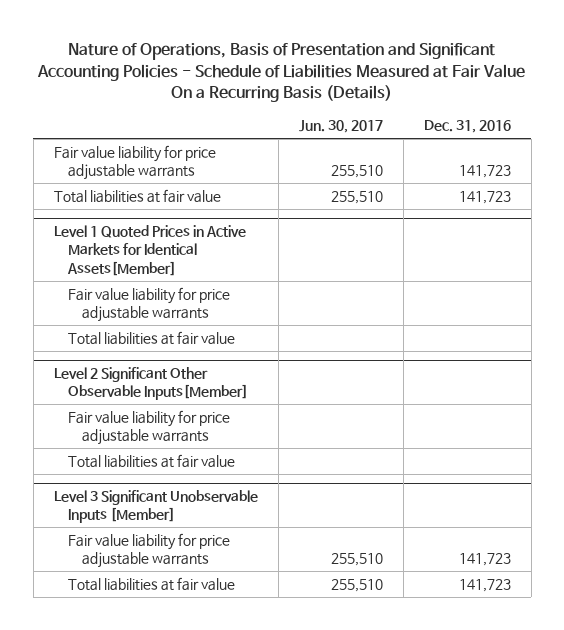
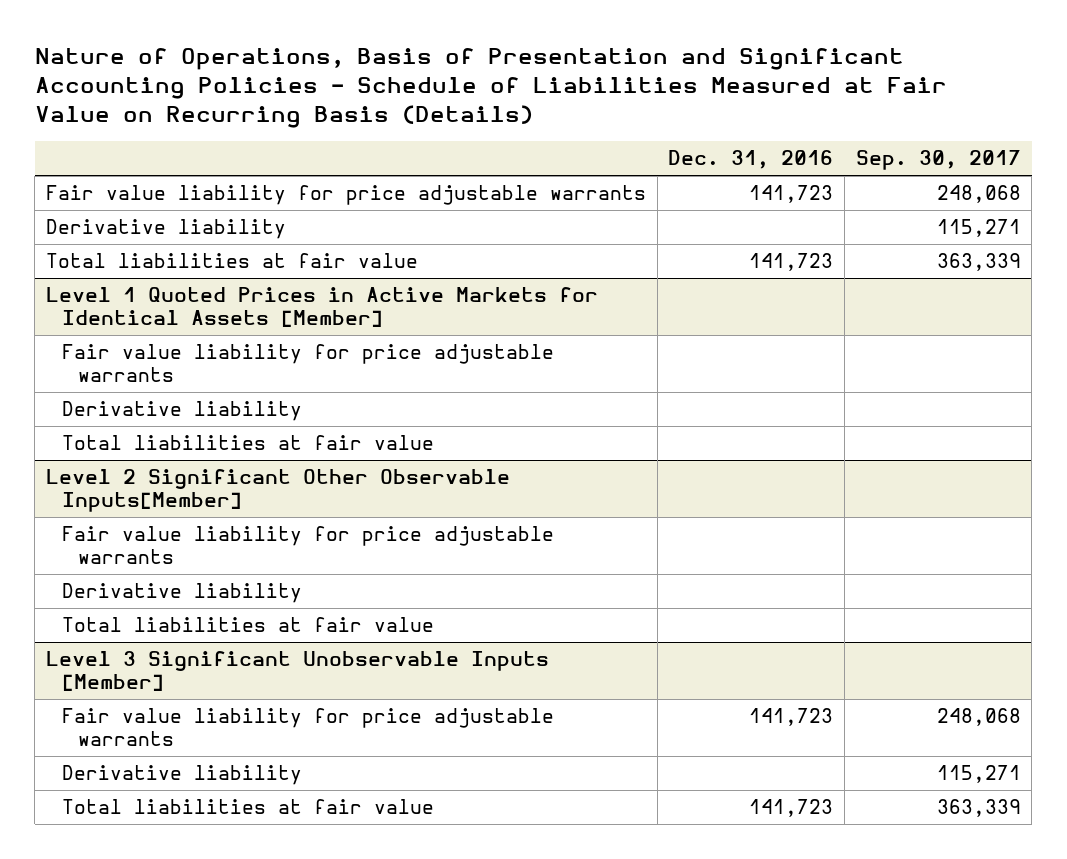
[37,42,526,103] Nature of Operations, Basis of Presentation and Significant Accounting Policies - Schedule of Liabilities Measured at Fair Value On a Recurring Basis (Details) -> [34,47,947,128] Nature of Operations, Basis of Presentation and Significant Accounting Policies - Schedule of Liabilities Measured at Fair Value on Recurring Basis (Details)
[298,120,383,134] Jun. 30, 2017 -> none
none -> [855,149,1021,170] Sep. 30, 2017
none -> [45,219,286,240] Derivative liability
[53,225,246,276] Level 1 Quoted Prices in Active Markets for Identical Assets[Member] -> [45,287,598,327] Level 1 Quoted Prices in Active Markets for Identical Assets [Member]
none -> [62,401,303,422] Derivative liability
none -> [62,583,303,604] Derivative liability
none -> [62,765,303,786] Derivative liability

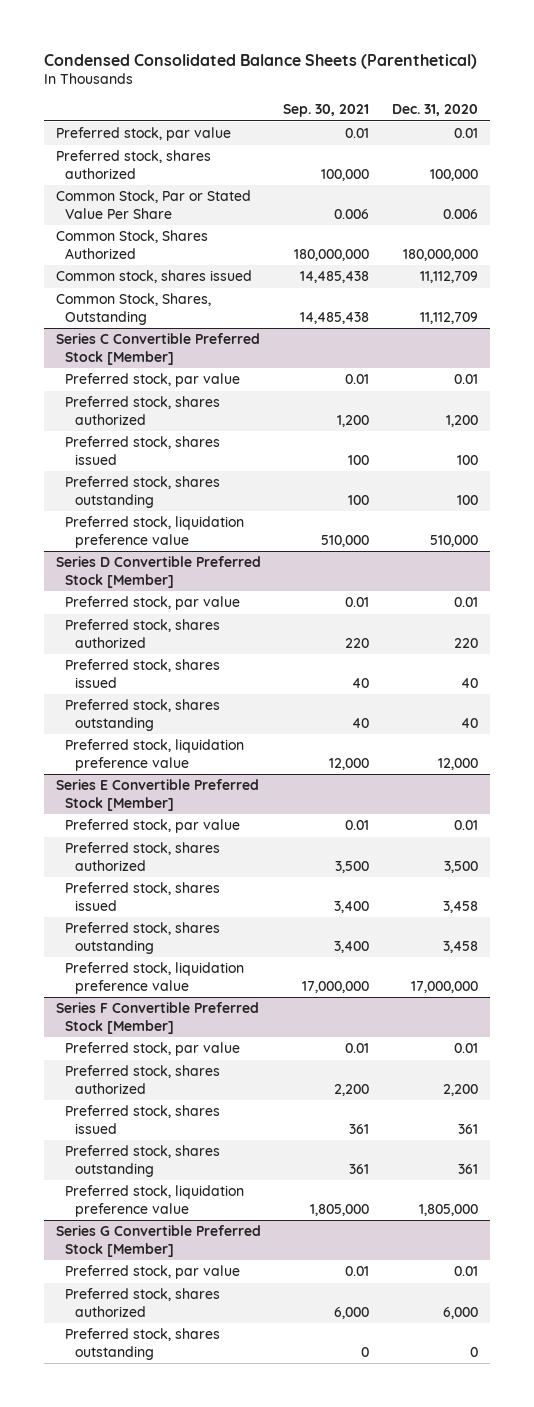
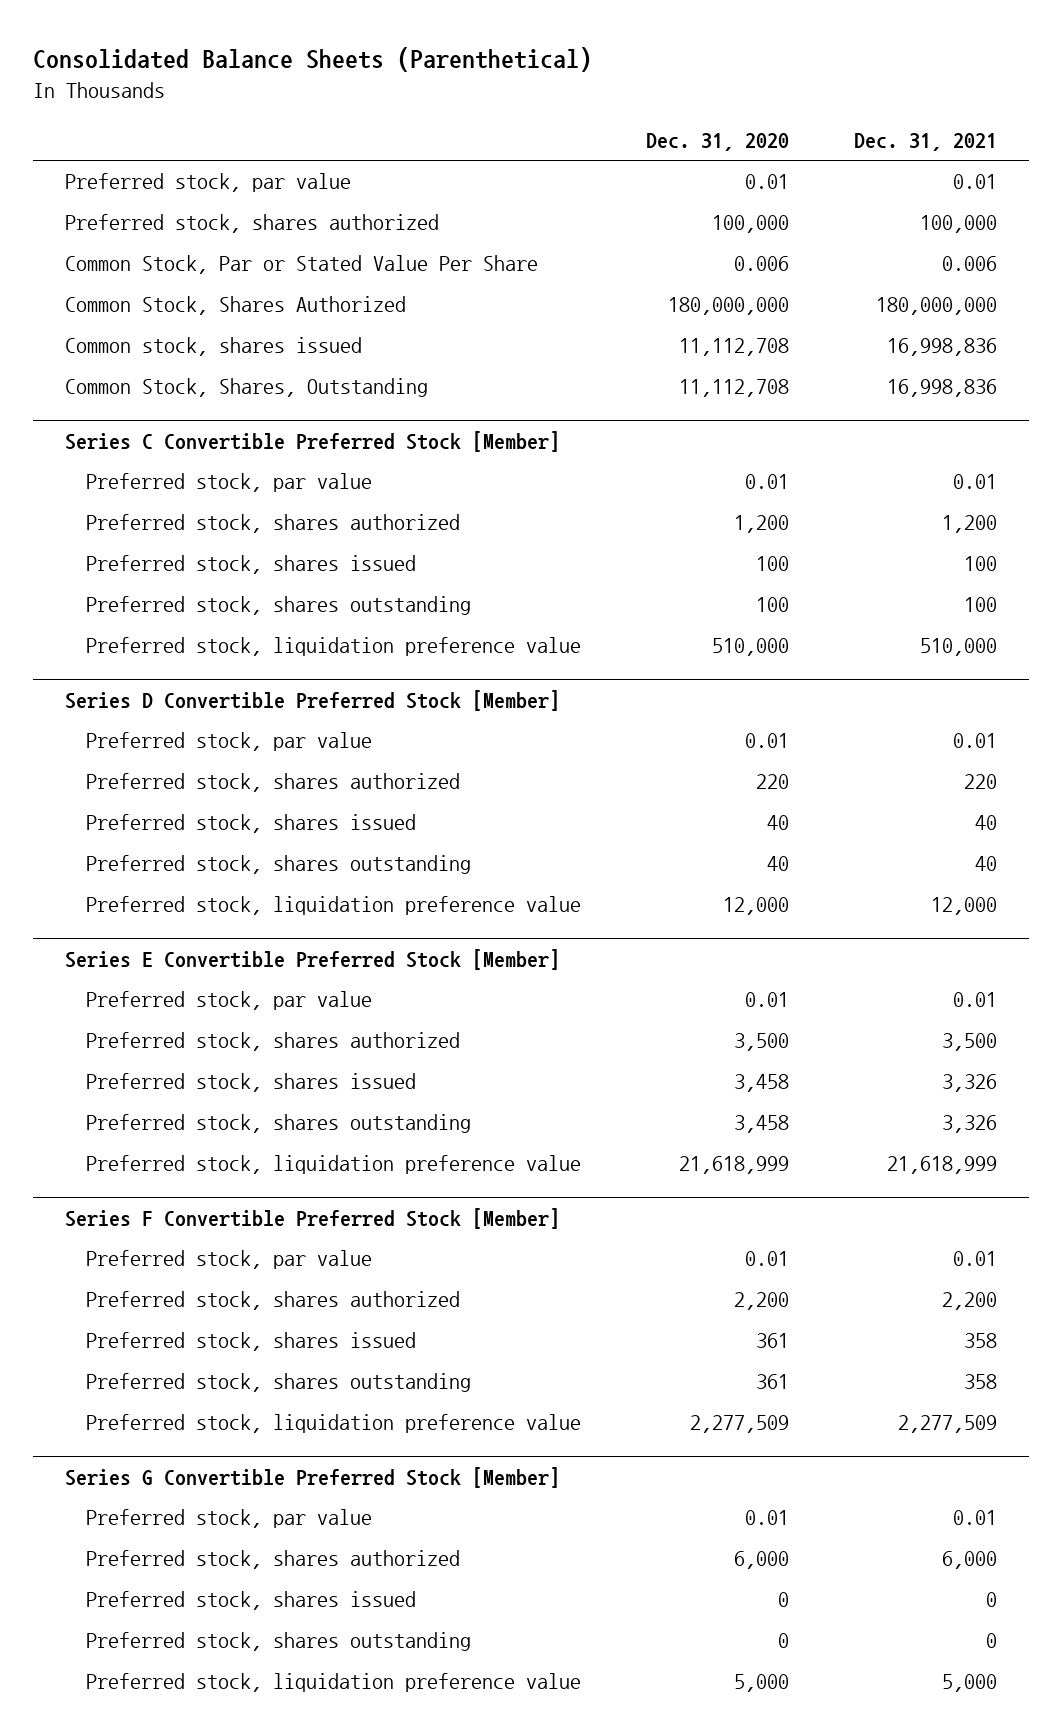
[44,53,478,69] Condensed Consolidated Balance Sheets (Parenthetical) -> [32,47,592,73] Consolidated Balance Sheets (Parenthetical)
[283,104,370,118] Sep. 30, 2021 -> none
none -> [853,132,997,151] Dec. 31, 2021
[420,271,479,284] 11,112,709 -> [678,338,789,357] 11,112,708
[420,311,479,324] 11,112,709 -> [678,379,789,398] 11,112,708
[411,980,479,993] 17,000,000 -> [678,1156,789,1175] 21,618,999
[419,1203,479,1216] 1,805,000 -> [689,1415,789,1434] 2,277,509
none -> [86,1591,417,1611] Preferred stock, shares issued
none -> [86,1673,582,1693] Preferred stock, liquidation preference value

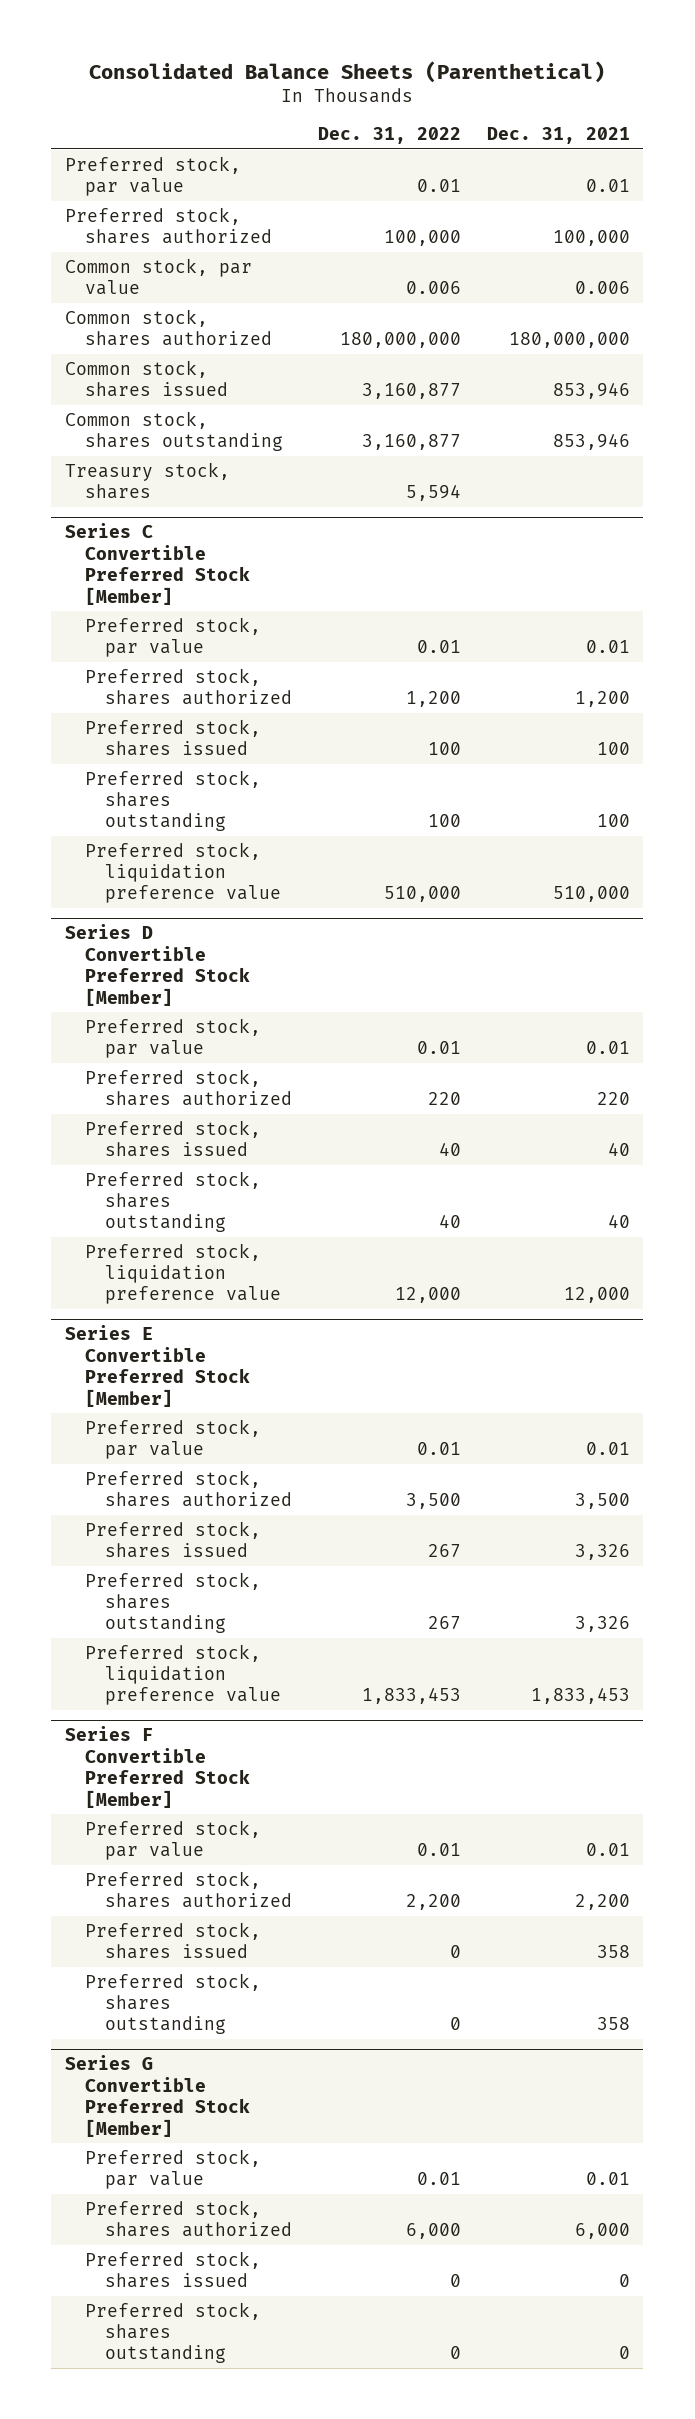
[645,132,789,151] Dec. 31, 2020 -> none
none -> [318,127,462,145] Dec. 31, 2022
[65,255,539,275] Common Stock, Par or Stated Value Per Share -> [64,257,252,296] Common stock, par value
[65,296,407,316] Common Stock, Shares Authorized -> [64,308,272,347] Common stock, shares authorized
[886,338,997,357] 16,998,836 -> [553,382,631,400] 853,946
[65,378,429,398] Common Stock, Shares, Outstanding -> [64,410,283,452] Common stock, shares outstanding
[886,379,997,398] 16,998,836 -> [553,433,631,451] 853,946
none -> [64,461,230,500] Treasury stock, shares
[886,1156,997,1175] 21,618,999 -> [531,1687,631,1705] 1,833,453
[86,1414,582,1434] Preferred stock, liquidation preference value -> none
[86,1673,582,1693] Preferred stock, liquidation preference value -> none

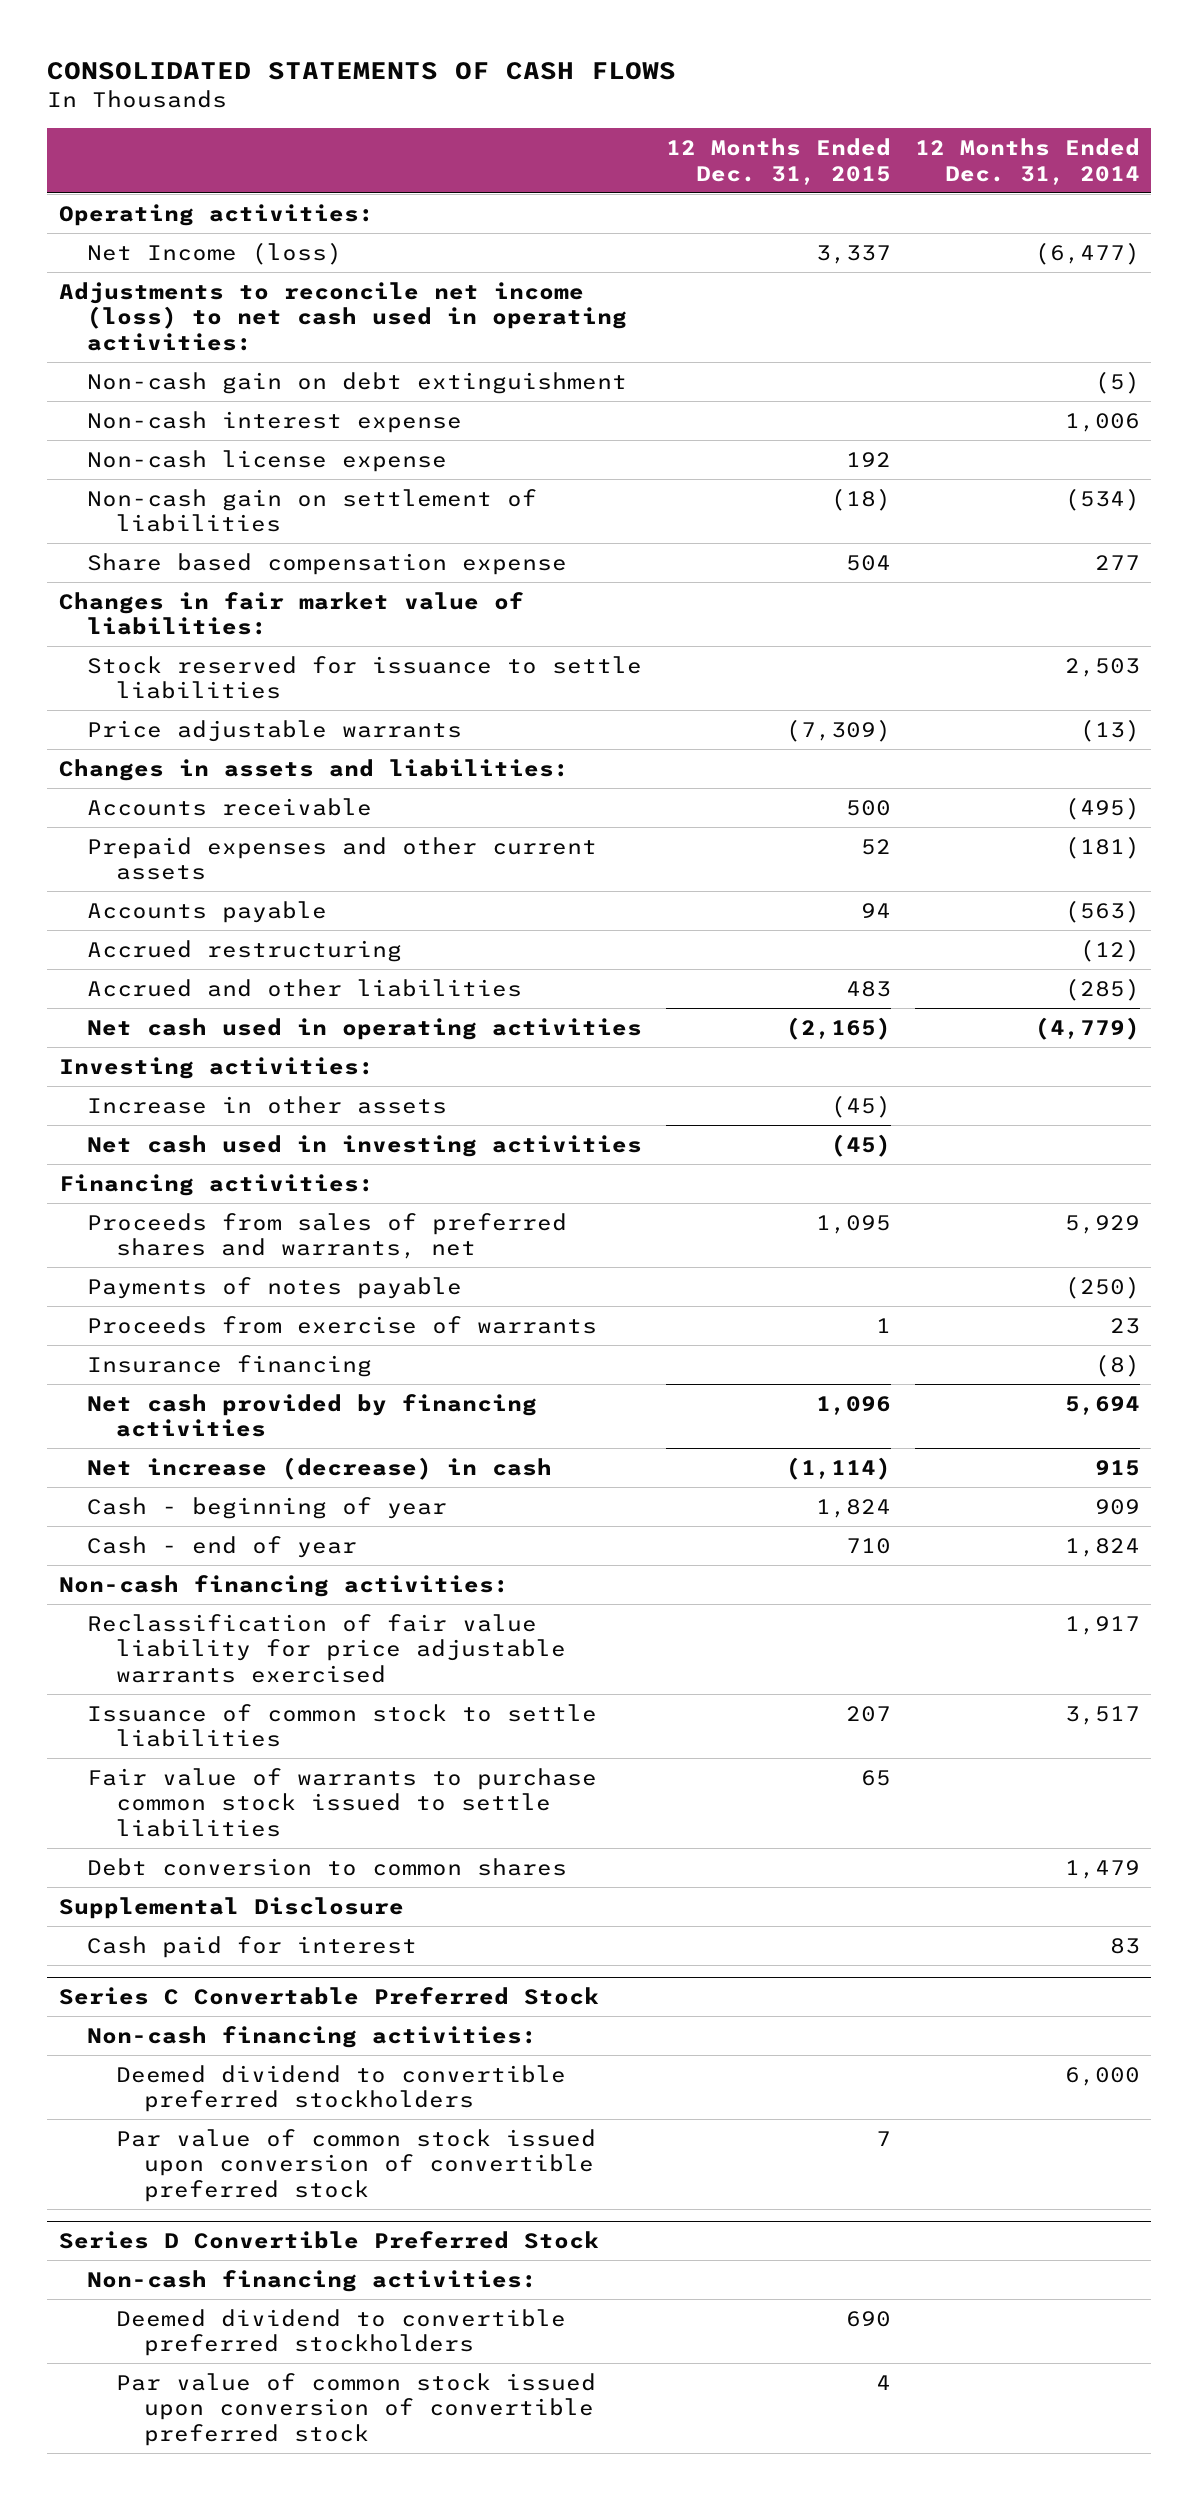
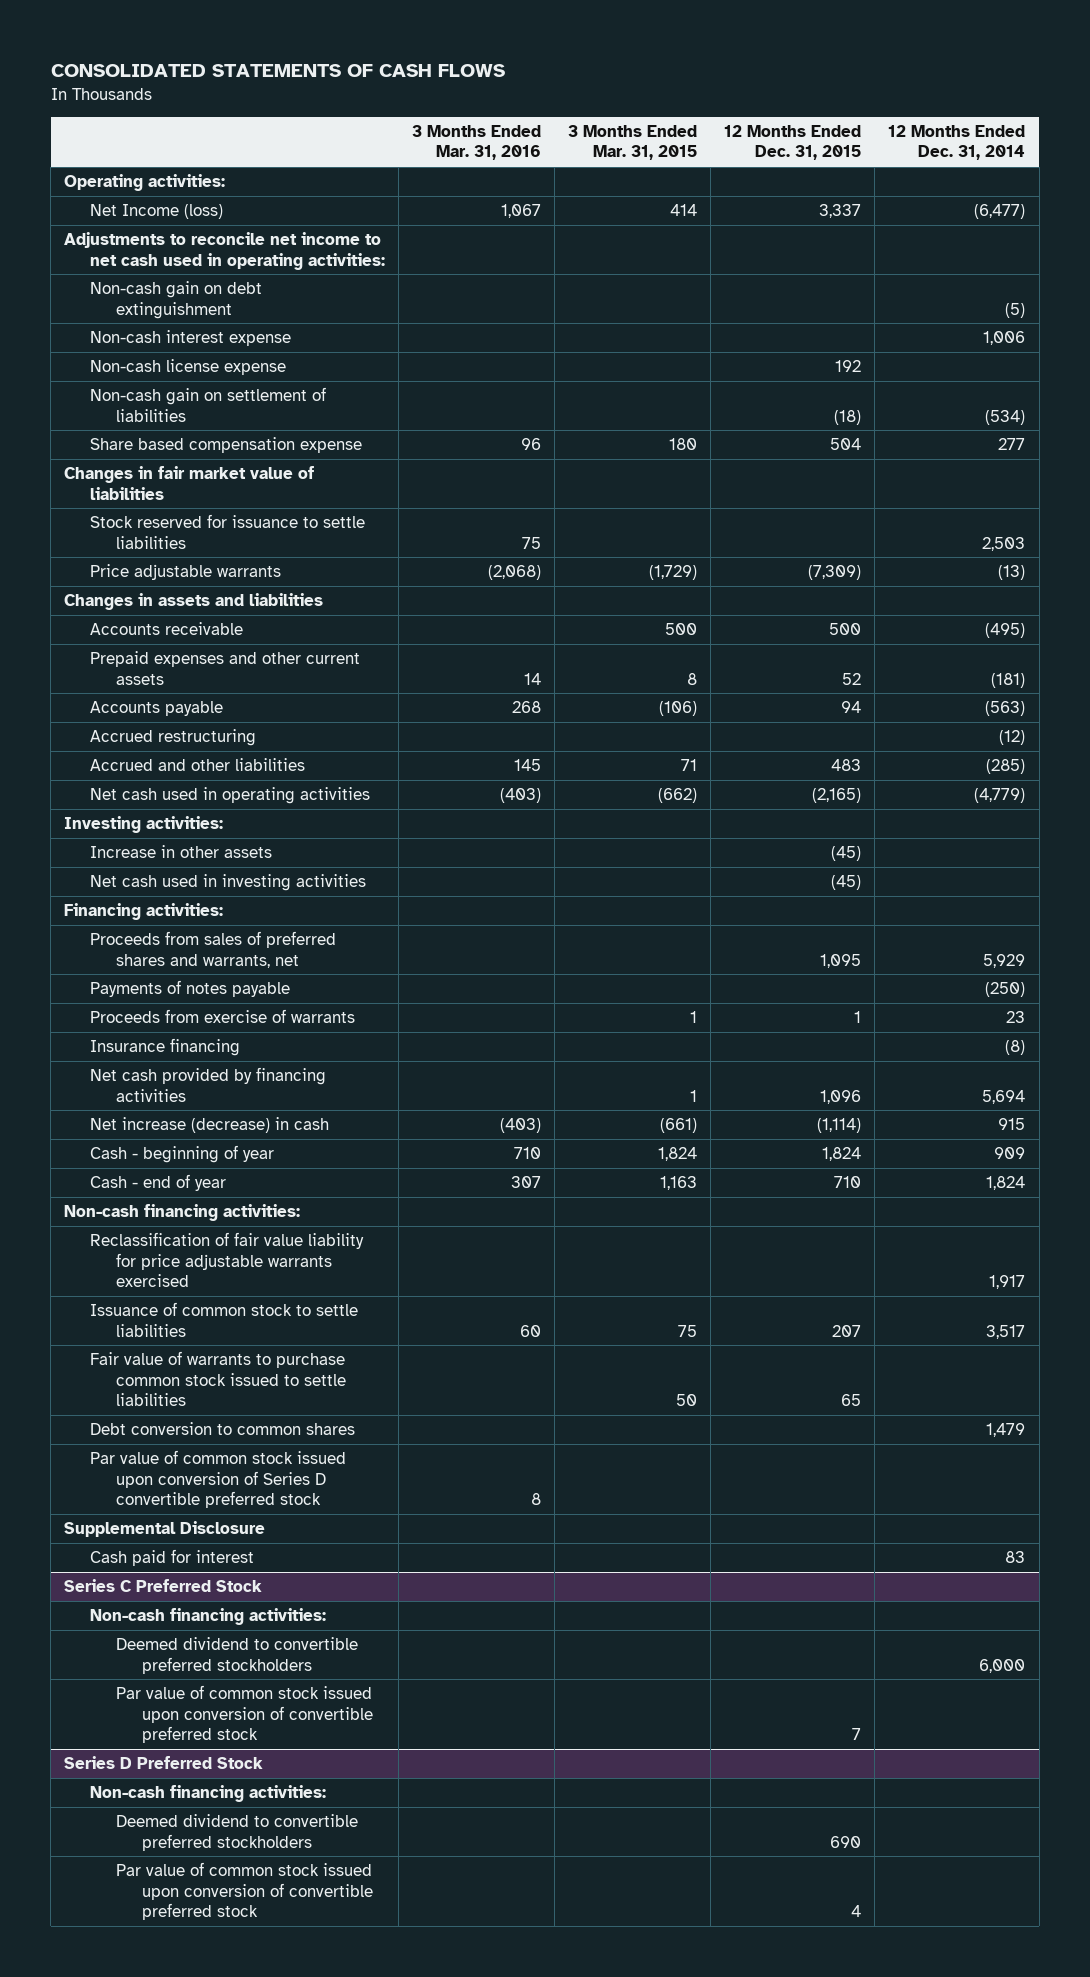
none -> [412,124,542,161] 3 Months Ended Mar. 31, 2016
none -> [568,124,698,161] 3 Months Ended Mar. 31, 2015
[58,281,628,352] Adjustments to reconcile net income (loss) to net cash used in operating activities: -> [64,232,386,270] Adjustments to reconcile net income to net cash used in operating activities:
[58,591,524,636] Changes in fair market value of liabilities: -> [64,466,315,500] Changes in fair market value of liabilities
[58,758,569,781] Changes in assets and liabilities: -> [64,593,324,611] Changes in assets and liabilities
none -> [90,1450,347,1509] Par value of common stock issued upon conversion of Series D convertible preferred stock
[58,1987,599,2006] Series C Convertable Preferred Stock -> [64,1579,263,1593] Series C Preferred Stock
[58,2231,599,2250] Series D Convertible Preferred Stock -> [64,1756,264,1770] Series D Preferred Stock

